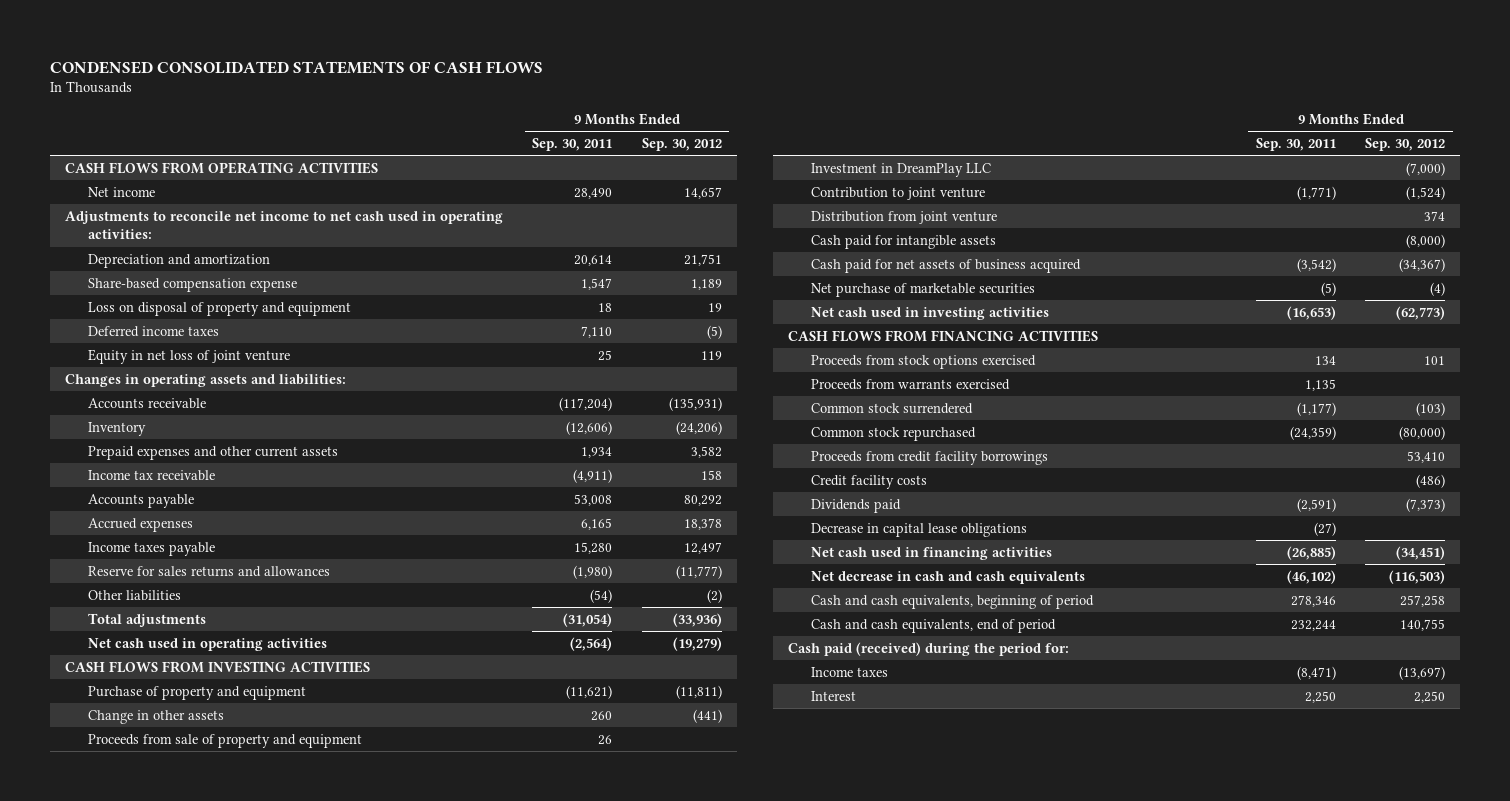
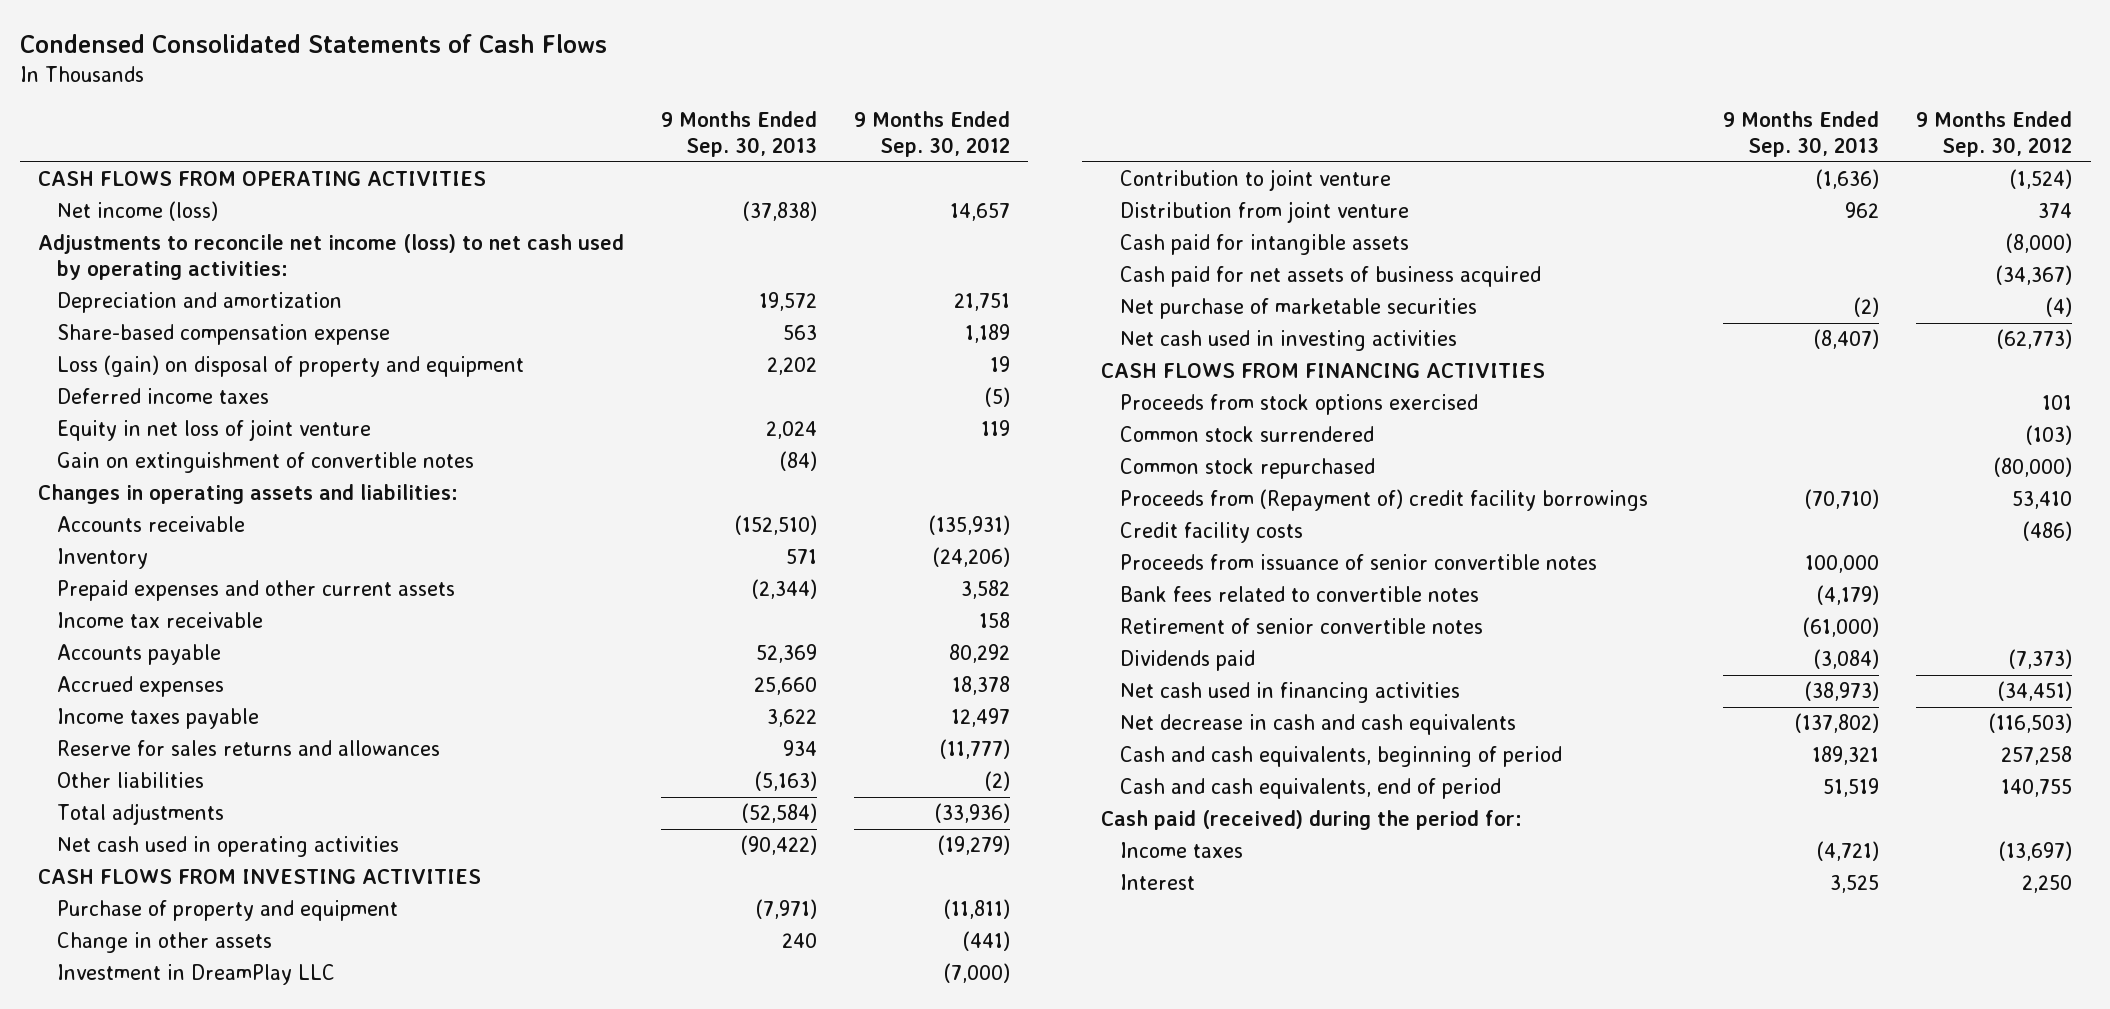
[49,60,543,74] CONDENSED CONSOLIDATED STATEMENTS OF CASH FLOWS -> [19,34,607,54] Condensed Consolidated Statements of Cash Flows
[532,138,613,152] Sep. 30, 2011 -> none
none -> [660,110,817,158] 9 Months Ended Sep. 30, 2013
[87,186,155,197] Net income -> [57,201,219,222] Net income (loss)
[64,210,503,240] Adjustments to reconcile net income to net cash used in operating activities: -> [38,234,625,281] Adjustments to reconcile net income (loss) to net cash used by operating activities:
[87,301,351,316] Loss on disposal of property and equipment -> [57,355,525,378] Loss (gain) on disposal of property and equipment
none -> [57,452,475,474] Gain on extinguishment of convertible notes
[87,733,362,748] Proceeds from sale of property and equipment -> none
[811,378,1011,390] Proceeds from warrants exercised -> none
[811,450,1049,465] Proceeds from credit facility borrowings -> [1119,489,1648,512] Proceeds from (Repayment of) credit facility borrowings
none -> [1119,554,1597,571] Proceeds from issuance of senior convertible notes
none -> [1119,586,1479,603] Bank fees related to convertible notes
none -> [1119,618,1483,635] Retirement of senior convertible notes
[811,522,1028,537] Decrease in capital lease obligations -> none

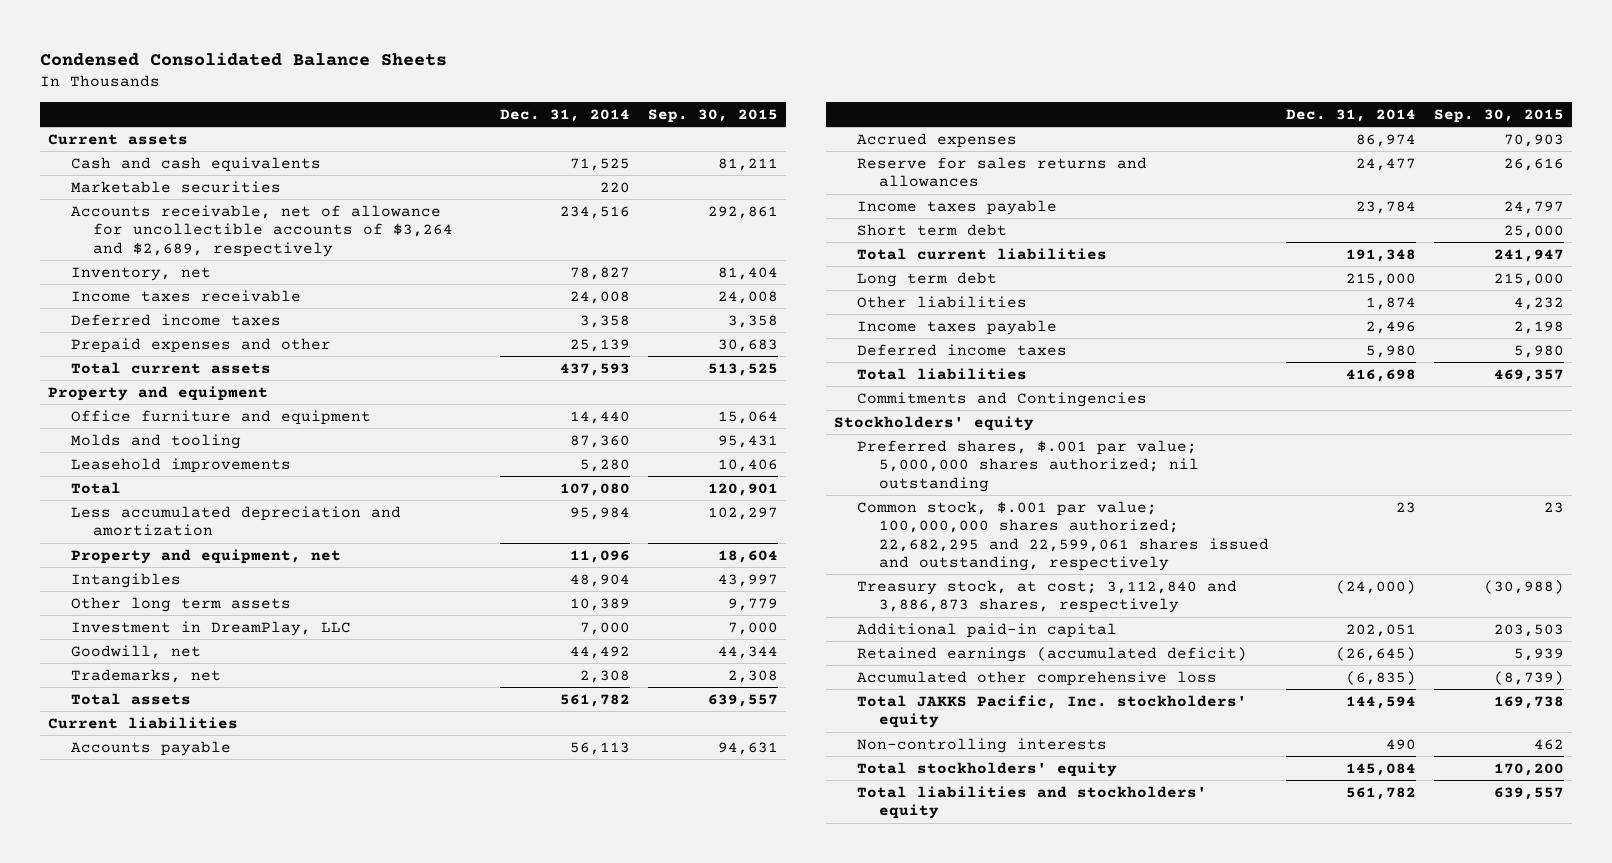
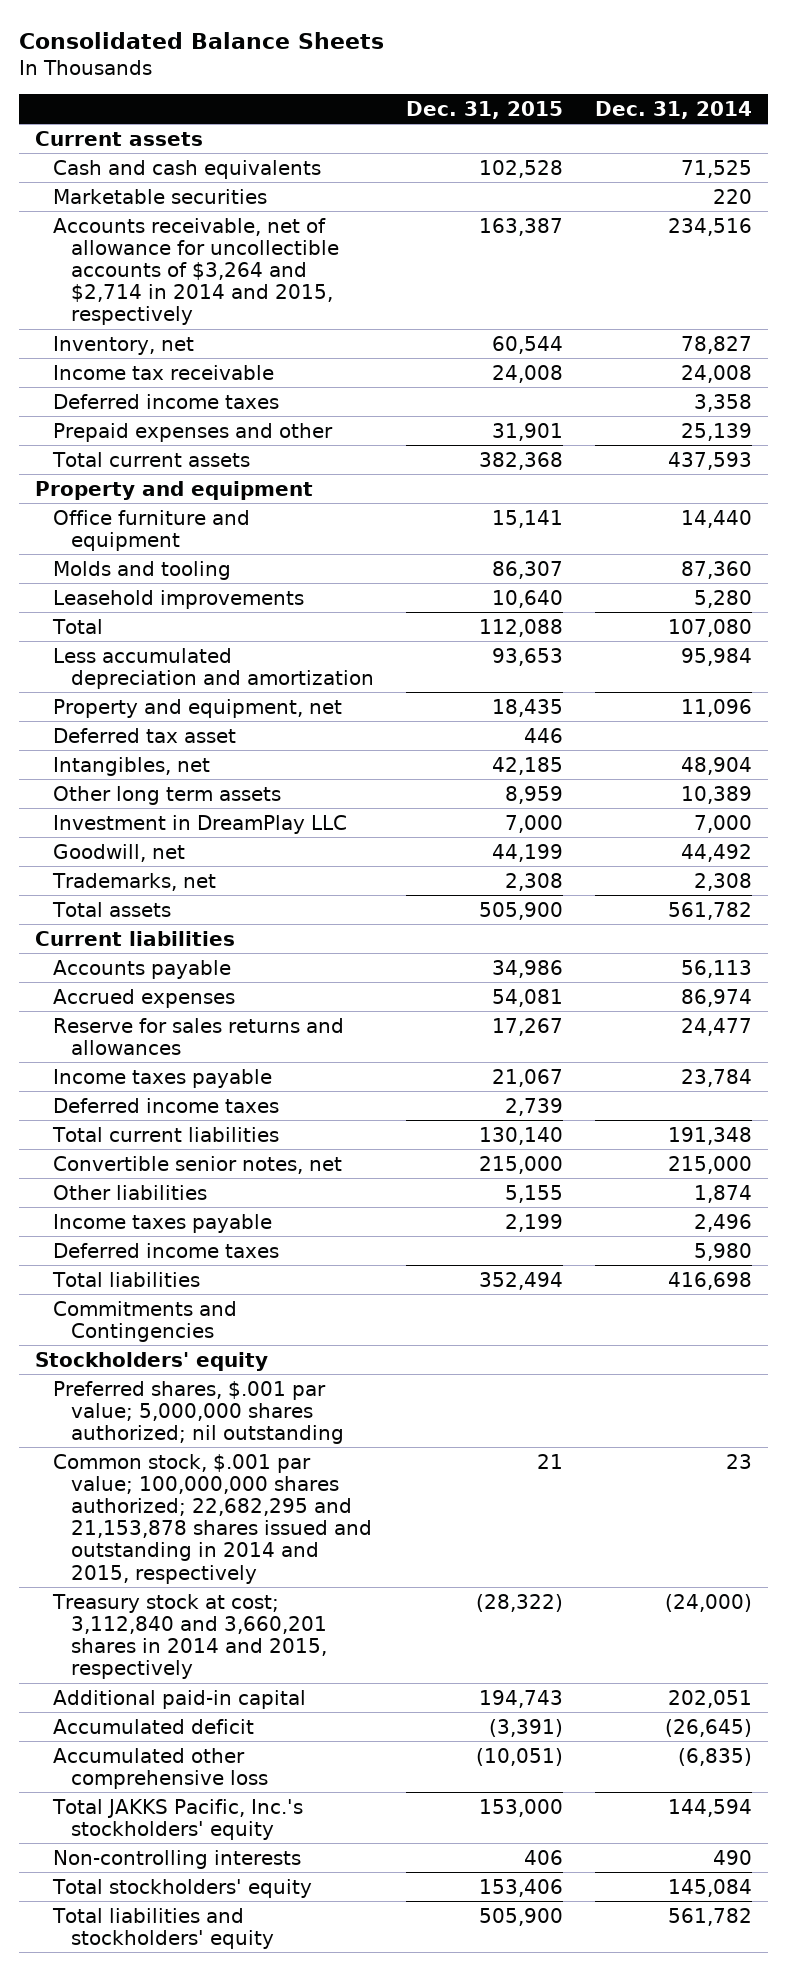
[39,51,447,66] Condensed Consolidated Balance Sheets -> [19,32,385,50] Consolidated Balance Sheets
[647,108,778,123] Sep. 30, 2015 -> none
none -> [405,100,563,119] Dec. 31, 2015
[70,204,454,257] Accounts receivable, net of allowance for uncollectible accounts of $3,264 and $2,689, respectively -> [52,217,339,326] Accounts receivable, net of allowance for uncollectible accounts of $3,264 and $2,714 in 2014 and 2015, respectively
[70,289,301,302] Income taxes receivable -> [52,364,274,380] Income tax receivable
none -> [52,727,236,743] Deferred tax asset
[70,572,181,588] Intangibles -> [52,756,210,776] Intangibles, net
[70,620,351,636] Investment in DreamPlay, LLC -> [52,814,347,834] Investment in DreamPlay LLC
[856,223,1007,236] Short term debt -> none
none -> [52,1097,279,1113] Deferred income taxes
[856,271,997,287] Long term debt -> [52,1155,342,1174] Convertible senior notes, net
[856,500,1270,571] Common stock, $.001 par value; 100,000,000 shares authorized; 22,682,295 and 22,599,061 shares issued and outstanding, respectively -> [52,1453,372,1584] Common stock, $.001 par value; 100,000,000 shares authorized; 22,682,295 and 21,153,878 shares issued and outstanding in 2014 and 2015, respectively
[856,579,1237,614] Treasury stock, at cost; 3,112,840 and 3,886,873 shares, respectively -> [51,1593,327,1680] Treasury stock at cost; 3,112,840 and 3,660,201 shares in 2014 and 2015, respectively
[856,646,1247,662] Retained earnings (accumulated deficit) -> [52,1718,254,1734] Accumulated deficit
[856,694,1247,729] Total JAKKS Pacific, Inc. stockholders' equity -> [51,1798,303,1840] Total JAKKS Pacific, Inc.'s stockholders' equity

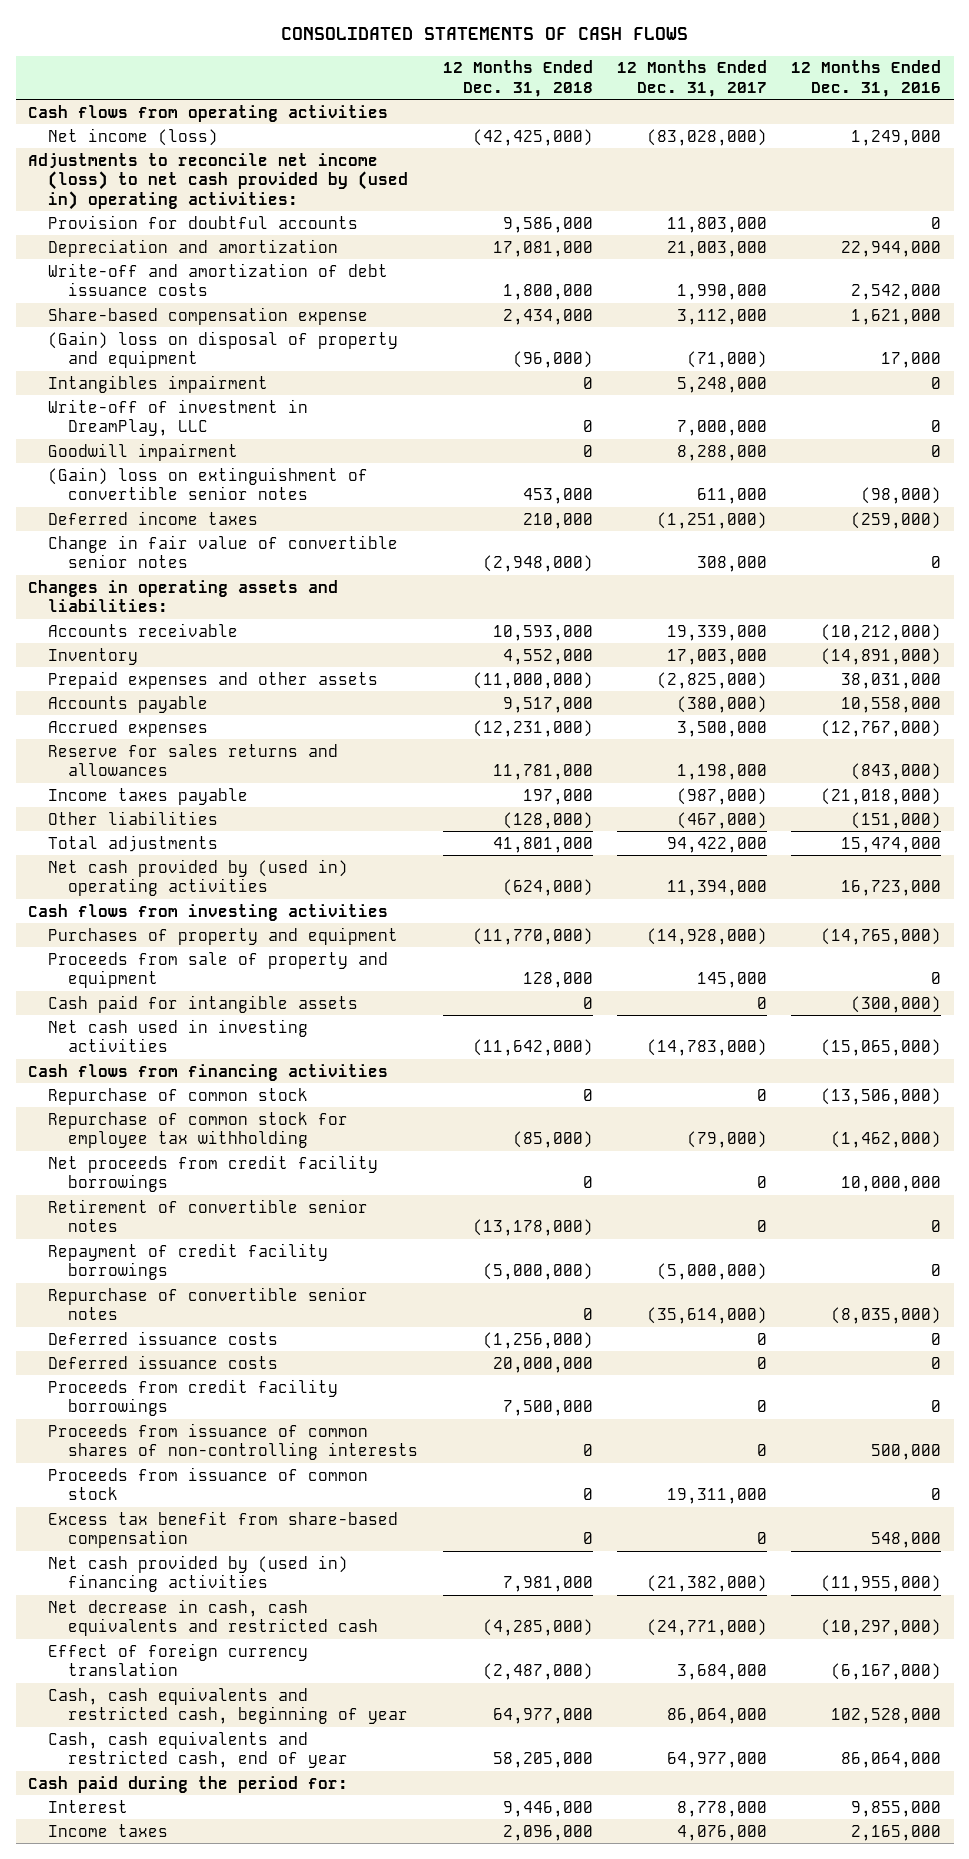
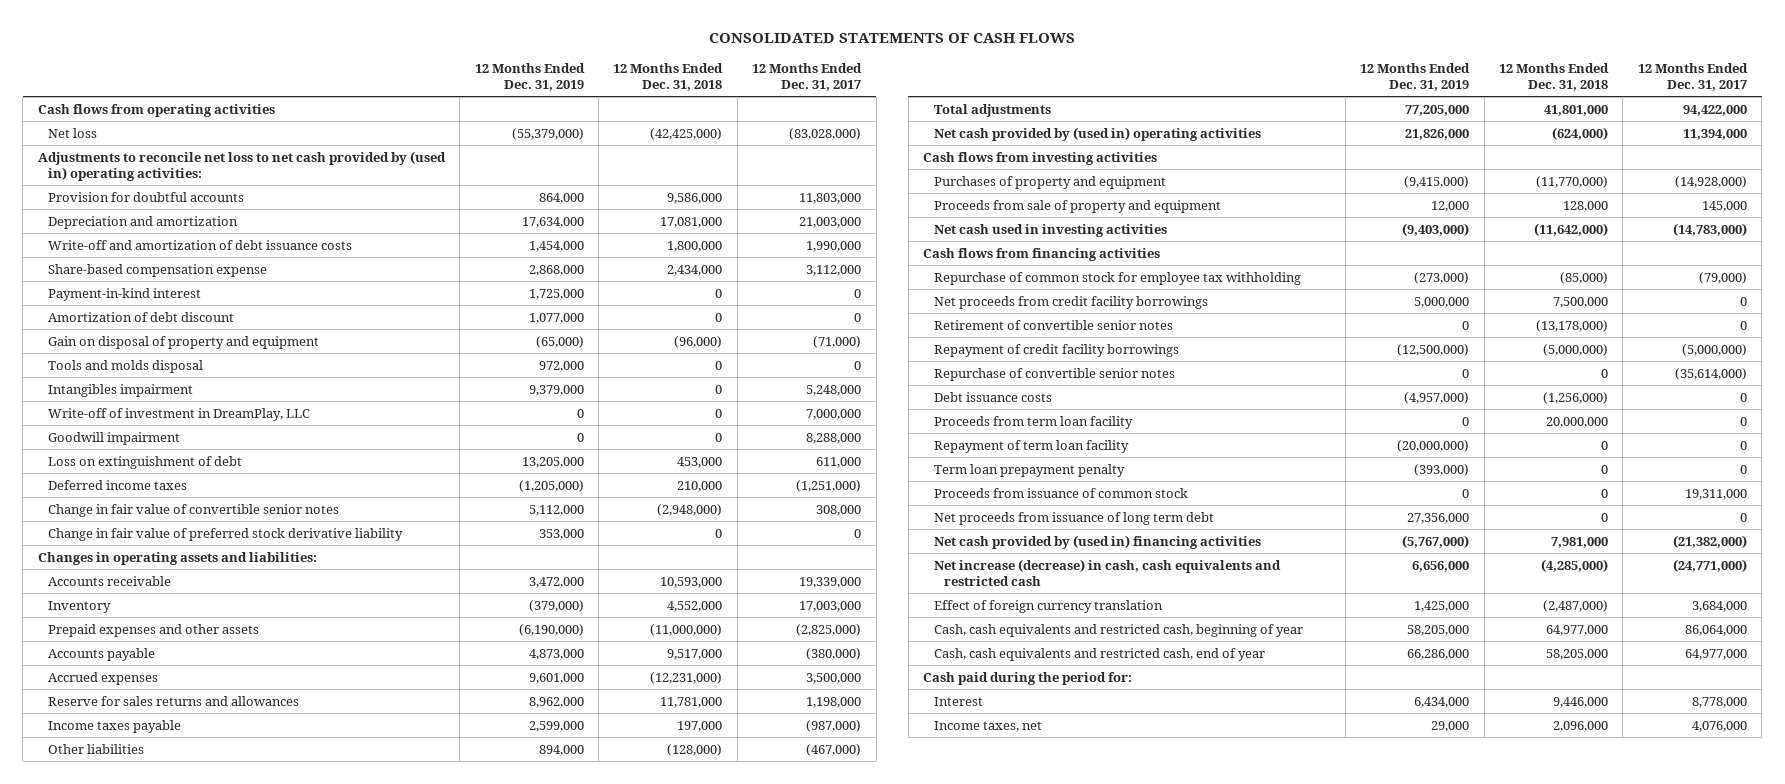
[791,60,942,97] 12 Months Ended Dec. 31, 2016 -> none
none -> [474,62,585,91] 12 Months Ended Dec. 31, 2019
[48,127,219,146] Net income (loss) -> [48,127,98,138] Net loss
[27,152,409,210] Adjustments to reconcile net income (loss) to net cash provided by (used in) operating activities: -> [37,150,446,181] Adjustments to reconcile net loss to net cash provided by (used in) operating activities:
none -> [48,287,202,301] Payment-in-kind interest
none -> [48,311,235,322] Amortization of debt discount
[48,330,399,369] (Gain) loss on disposal of property and equipment -> [48,335,320,349] Gain on disposal of property and equipment
none -> [48,359,204,373] Tools and molds disposal
[48,466,369,501] (Gain) loss on extinguishment of convertible senior notes -> [48,455,243,469] Loss on extinguishment of debt
none -> [48,527,404,541] Change in fair value of preferred stock derivative liability
[48,994,359,1013] Cash paid for intangible assets -> none
[48,1087,309,1105] Repurchase of common stock -> none
[582,1176,593,1189] 0 -> [1552,296,1608,308] 7,500,000
[48,1354,279,1369] Deferred issuance costs -> none
[48,1378,339,1417] Proceeds from credit facility borrowings -> none
[48,1422,419,1461] Proceeds from issuance of common shares of non-controlling interests -> none
[48,1330,279,1345] Deferred issuance costs -> [933,391,1052,402] Debt issuance costs
none -> [933,415,1133,429] Proceeds from term loan facility
none -> [933,439,1129,453] Repayment of term loan facility
none -> [933,463,1125,477] Term loan prepayment penalty
[48,1510,399,1549] Excess tax benefit from share-based compensation -> none
none -> [933,511,1214,525] Net proceeds from issuance of long term debt
[48,1598,379,1637] Net decrease in cash, cash equivalents and restricted cash -> [933,558,1281,586] Net increase (decrease) in cash, cash equivalents and restricted cash
[48,1823,169,1837] Income taxes -> [933,720,1042,732] Income taxes, net

